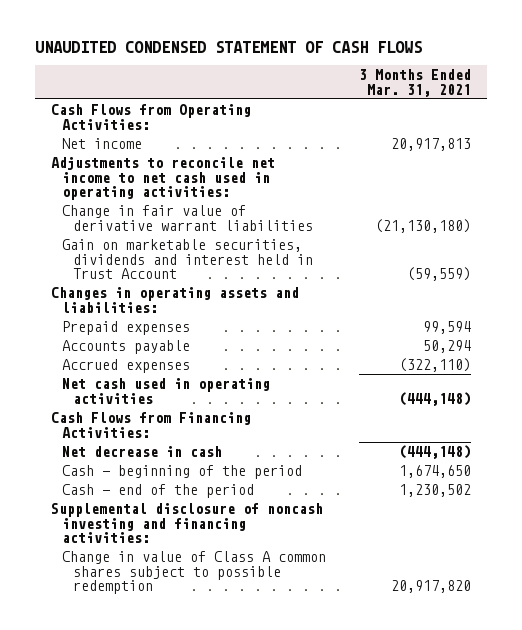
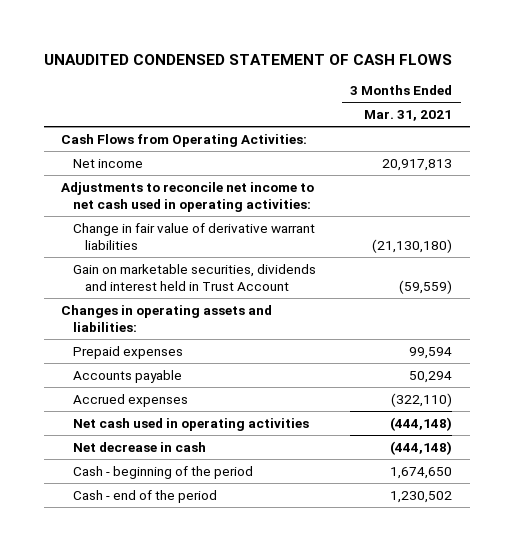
[51,411,252,438] Cash Flows from Financing Activities: -> none
[51,502,324,544] Supplemental disclosure of noncash investing and financing activities: -> none
[62,550,327,595] Change in value of Class A common shares subject to possible redemption -> none

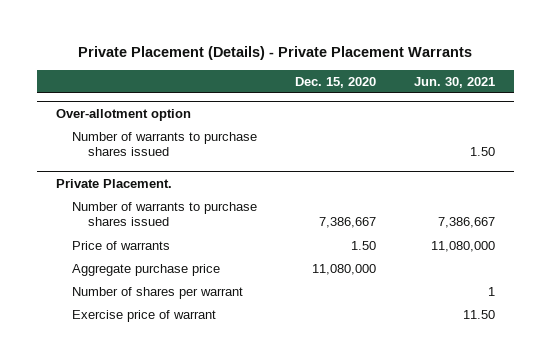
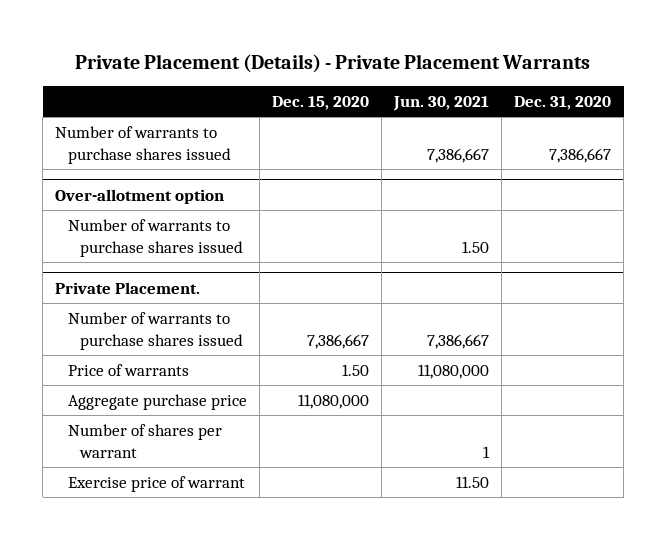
none -> [514,95,612,110] Dec. 31, 2020
none -> [55,125,231,164] Number of warrants to purchase shares issued

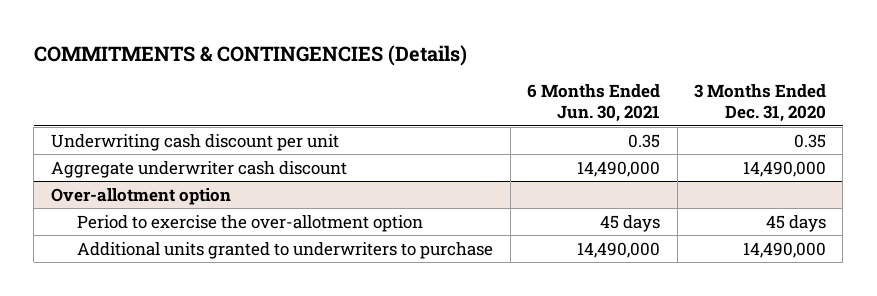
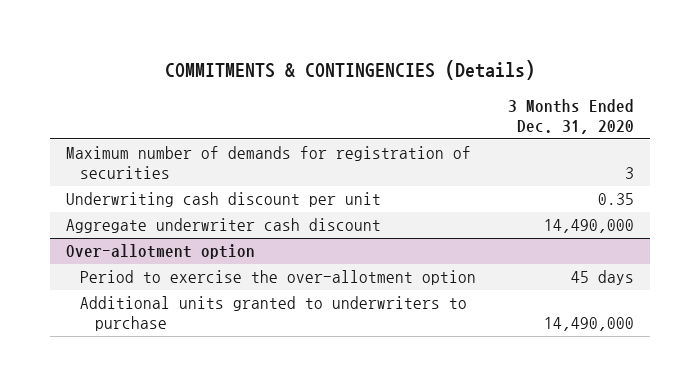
[527,84,661,123] 6 Months Ended Jun. 30, 2021 -> none
none -> [65,146,471,180] Maximum number of demands for registration of securities

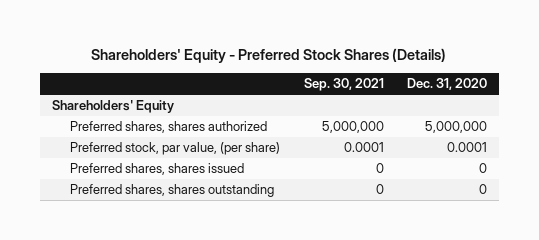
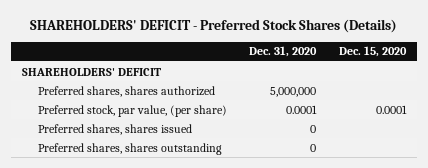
[91,48,447,64] Shareholders' Equity - Preferred Stock Shares (Details) -> [30,18,398,33] SHAREHOLDERS' DEFICIT - Preferred Stock Shares (Details)
[303,78,384,92] Sep. 30, 2021 -> none
none -> [338,46,407,58] Dec. 15, 2020
[51,100,174,114] Shareholders' Equity -> [22,67,162,76] SHAREHOLDERS' DEFICIT

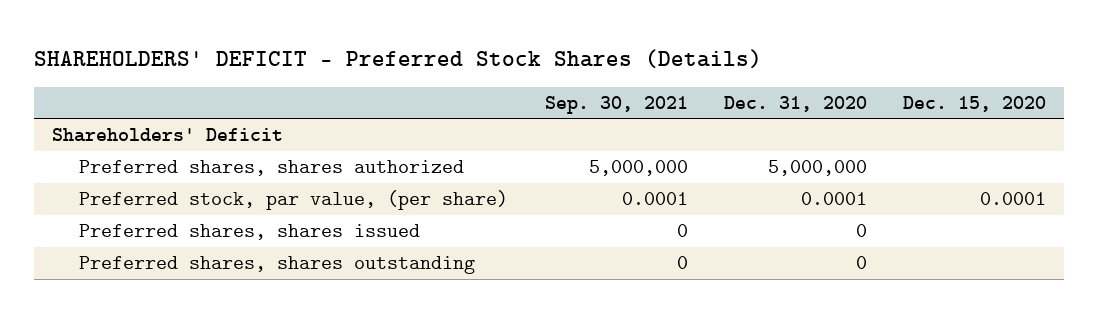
none -> [544,95,688,114] Sep. 30, 2021
[22,67,162,76] SHAREHOLDERS' DEFICIT -> [52,128,284,143] Shareholders' Deficit

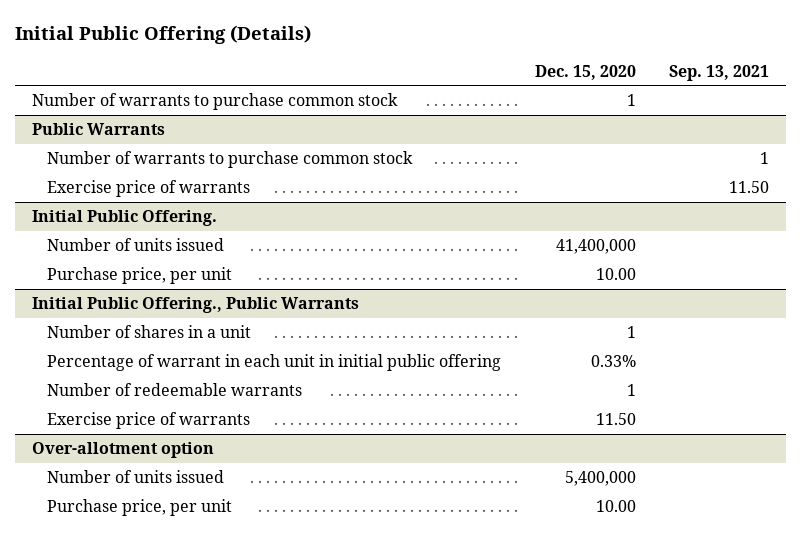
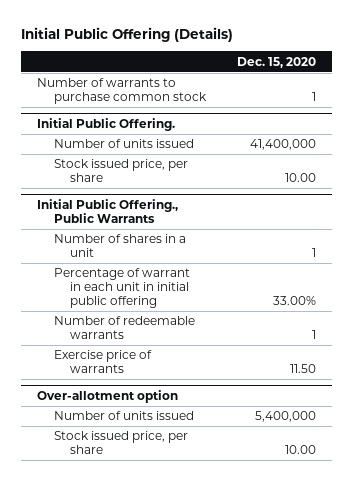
[669,64,770,81] Sep. 13, 2021 -> none
[31,123,165,136] Public Warrants -> none
[47,151,414,169] Number of warrants to purchase common stock -> none
[47,180,251,198] Exercise price of warrants -> none
[47,267,233,285] Purchase price, per unit -> [53,159,188,182] Stock issued price, per share
[590,355,636,368] 0.33% -> [273,295,317,305] 33.00%
[47,499,233,517] Purchase price, per unit -> [53,431,188,454] Stock issued price, per share

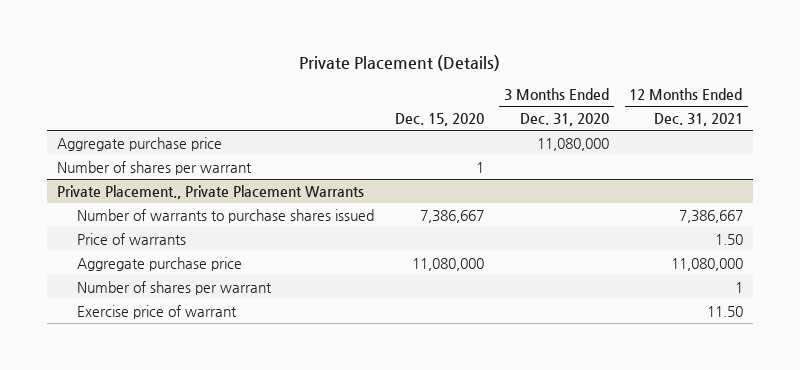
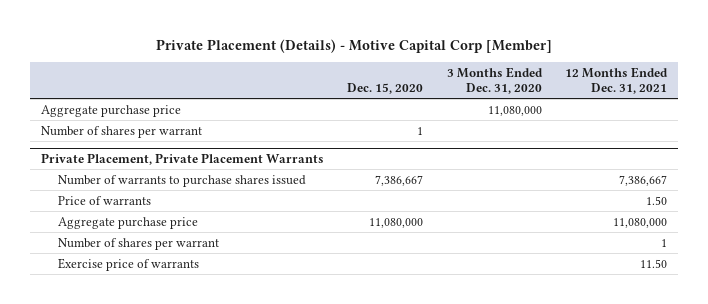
[298,55,500,72] Private Placement (Details) -> [156,38,553,53] Private Placement (Details) - Motive Capital Corp [Member]
[57,184,365,199] Private Placement., Private Placement Warrants -> [41,153,325,166] Private Placement, Private Placement Warrants
[77,304,238,319] Exercise price of warrant -> [58,257,200,271] Exercise price of warrants

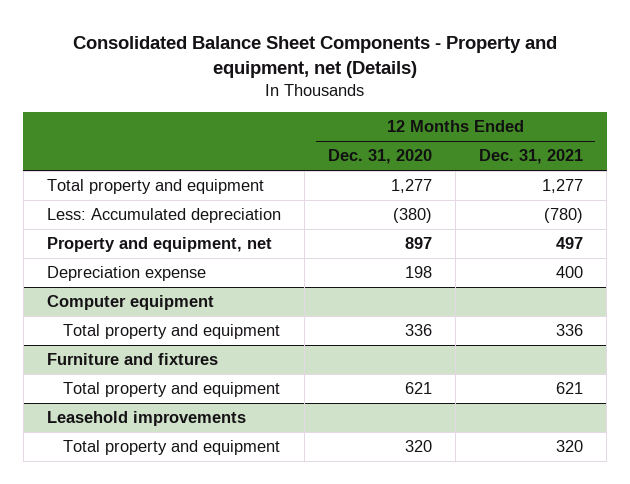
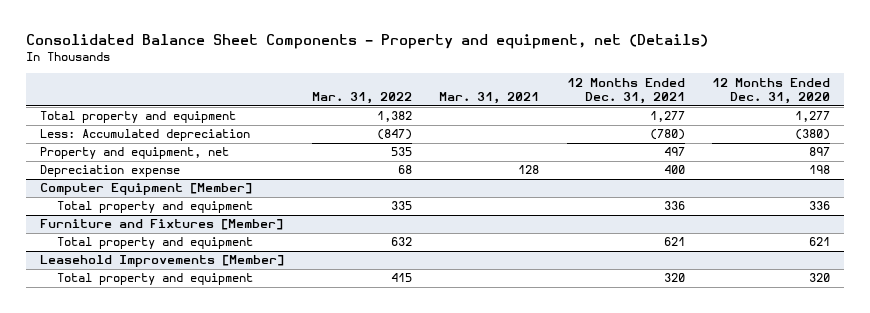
none -> [311,92,412,105] Mar. 31, 2022
none -> [439,92,540,105] Mar. 31, 2021
[46,295,214,311] Computer equipment -> [40,183,253,196] Computer Equipment [Member]
[46,353,218,366] Furniture and fixtures -> [40,219,284,231] Furniture and Fixtures [Member]
[46,411,246,427] Leasehold improvements -> [40,255,285,268] Leasehold Improvements [Member]

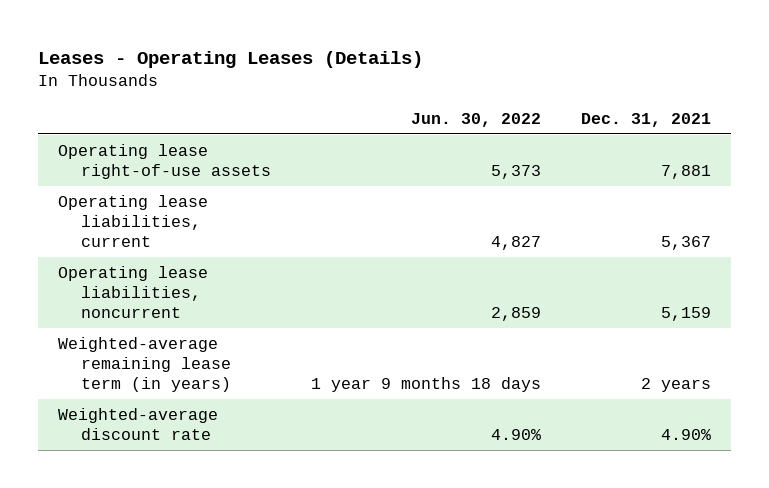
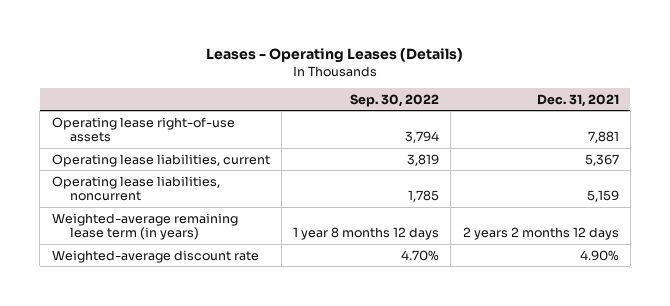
[410,112,541,127] Jun. 30, 2022 -> none
none -> [350,93,440,107] Sep. 30, 2022
[640,377,711,392] 2 years -> [462,227,619,241] 2 years 2 months 12 days

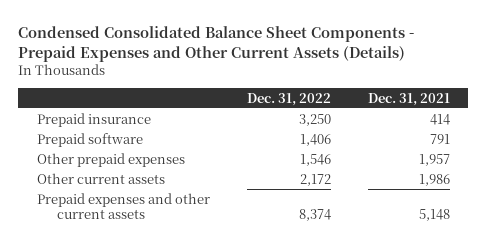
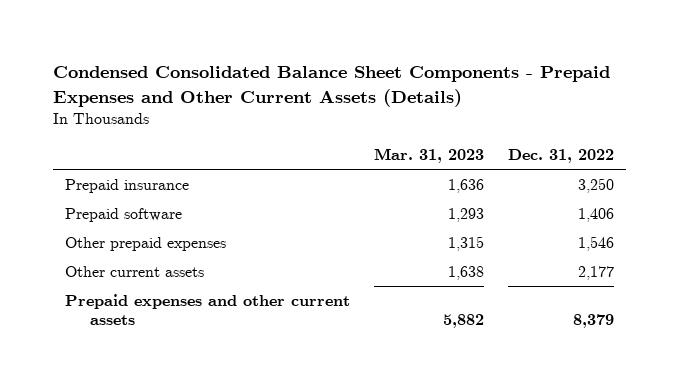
[367,92,450,106] Dec. 31, 2021 -> none
none -> [374,147,485,163] Mar. 31, 2023
[299,173,331,186] 2,172 -> [578,266,615,281] 2,177
[298,209,331,222] 8,374 -> [573,314,615,329] 8,379

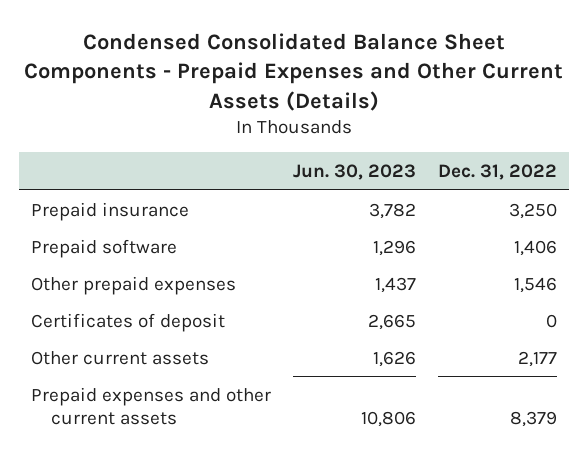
[374,147,485,163] Mar. 31, 2023 -> none
none -> [293,163,417,180] Jun. 30, 2023
none -> [30,312,225,332] Certificates of deposit

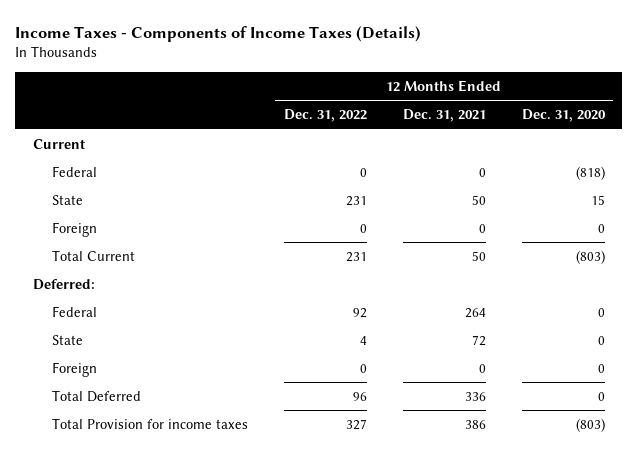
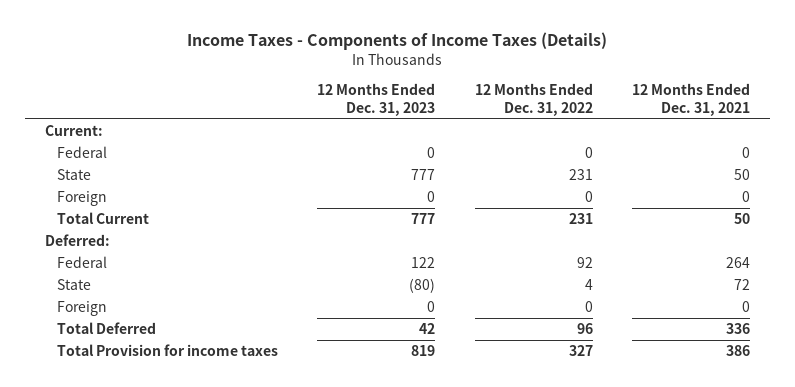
[521,109,606,123] Dec. 31, 2020 -> none
none -> [317,82,436,116] 12 Months Ended Dec. 31, 2023
[33,138,86,149] Current -> [44,125,103,137] Current:

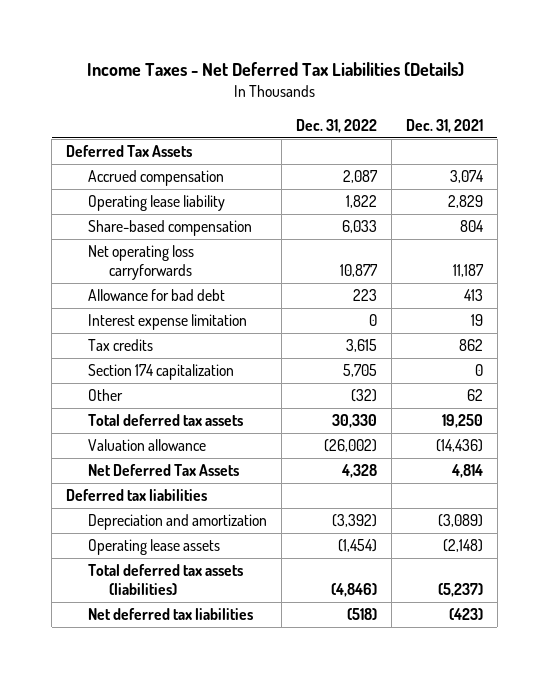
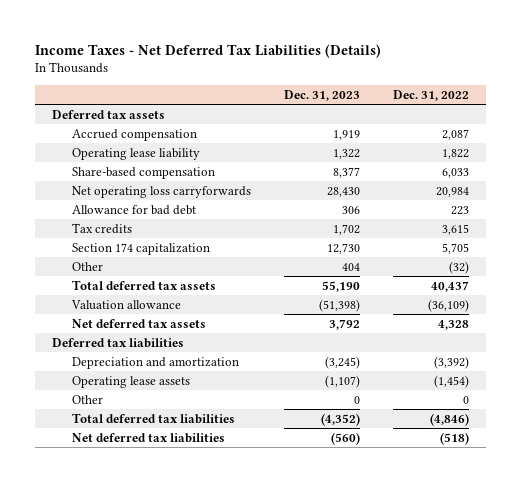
[405,118,483,133] Dec. 31, 2021 -> none
none -> [284,89,361,101] Dec. 31, 2023
[66,145,193,158] Deferred Tax Assets -> [51,109,165,119] Deferred tax assets
[339,263,378,277] 10,877 -> [436,186,470,197] 20,984
[87,314,247,331] Interest expense limitation -> none
[331,414,377,429] 30,330 -> [431,280,470,292] 40,437
[323,439,377,453] (26,002) -> [428,298,470,312] (36,109)
[87,464,239,477] Net Deferred Tax Assets -> [71,318,206,328] Net deferred tax assets
none -> [71,394,103,404] Other
[87,564,243,595] Total deferred tax assets (liabilities) -> [71,412,235,424] Total deferred tax liabilities

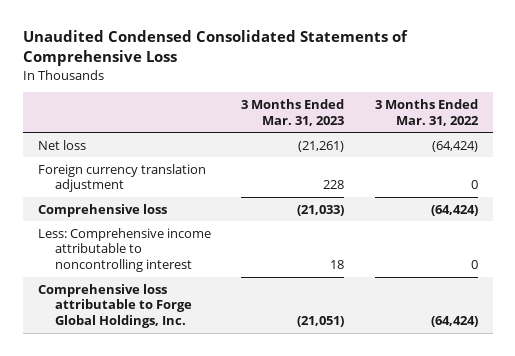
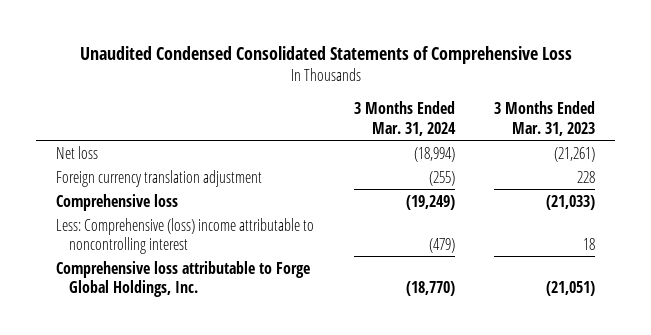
[374,98,479,126] 3 Months Ended Mar. 31, 2022 -> none
none -> [353,101,456,136] 3 Months Ended Mar. 31, 2024
[37,227,211,273] Less: Comprehensive income attributable to noncontrolling interest -> [56,217,315,254] Less: Comprehensive (loss) income attributable to noncontrolling interest

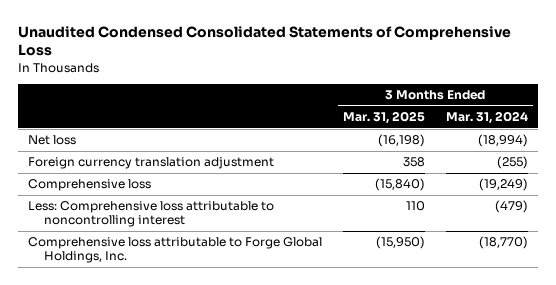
[494,101,596,136] 3 Months Ended Mar. 31, 2023 -> none
none -> [343,111,426,125] Mar. 31, 2025
[56,217,315,254] Less: Comprehensive (loss) income attributable to noncontrolling interest -> [28,201,275,228] Less: Comprehensive loss attributable to noncontrolling interest

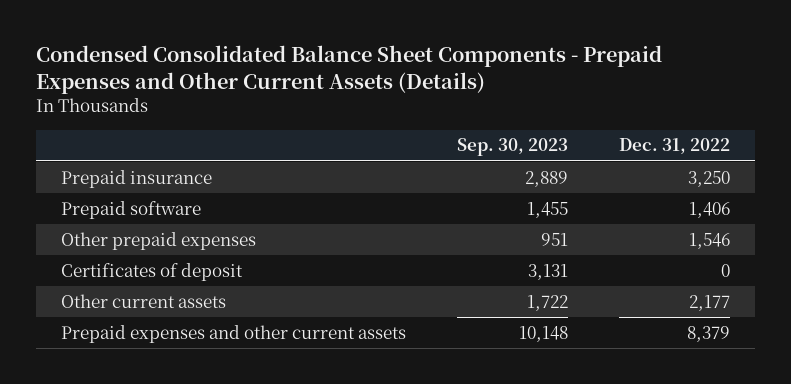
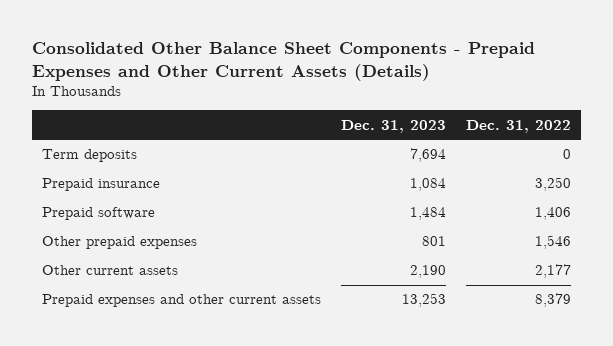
[35,45,662,95] Condensed Consolidated Balance Sheet Components - Prepaid Expenses and Other Current Assets (Details) -> [31,42,535,81] Consolidated Other Balance Sheet Components - Prepaid Expenses and Other Current Assets (Details)
[456,138,568,157] Sep. 30, 2023 -> none
none -> [341,119,447,133] Dec. 31, 2023
none -> [41,149,137,163] Term deposits
[61,262,244,281] Certificates of deposit -> none

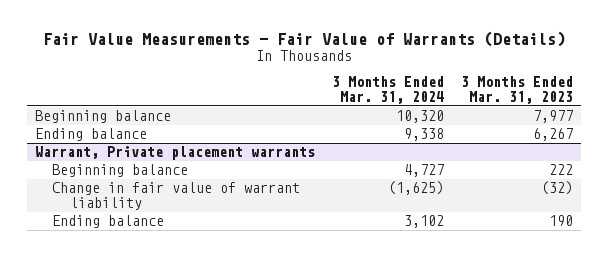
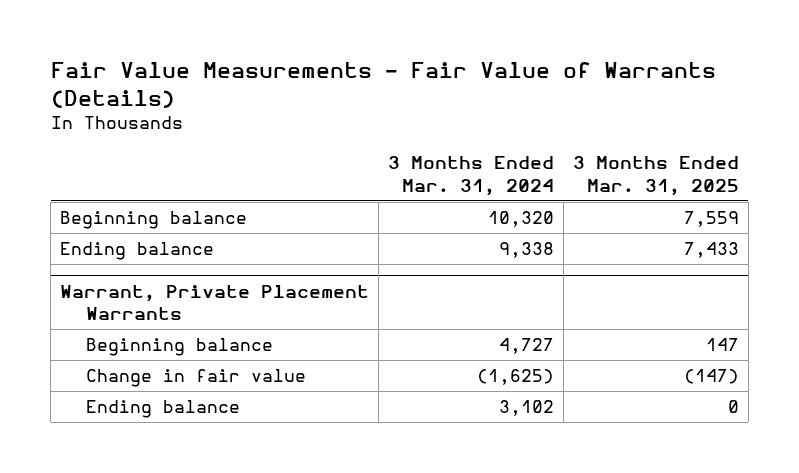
[460,76,573,105] 3 Months Ended Mar. 31, 2023 -> none
none -> [572,156,739,196] 3 Months Ended Mar. 31, 2025
[35,146,316,161] Warrant, Private placement warrants -> [60,284,370,321] Warrant, Private Placement Warrants
[52,182,301,211] Change in fair value of warrant liability -> [85,369,306,388] Change in fair value

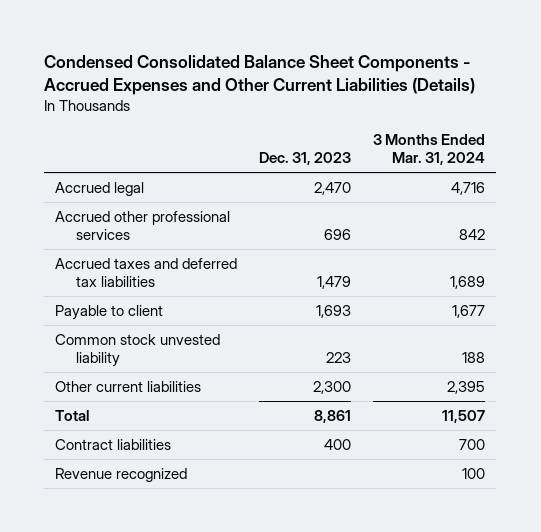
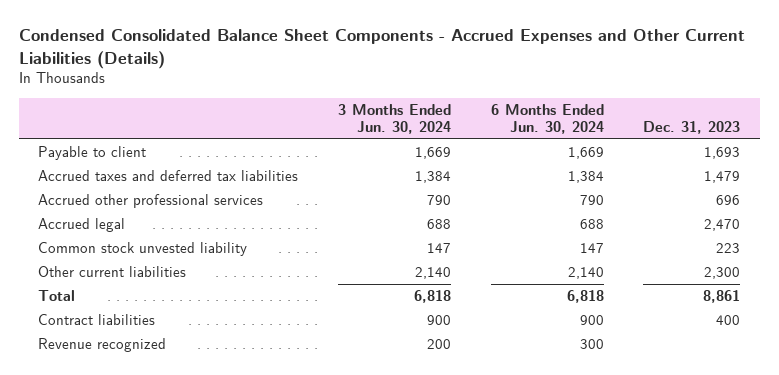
[373,134,486,166] 3 Months Ended Mar. 31, 2024 -> none
none -> [338,103,452,134] 3 Months Ended Jun. 30, 2024
none -> [490,103,604,134] 6 Months Ended Jun. 30, 2024
[55,257,238,287] Accrued taxes and deferred tax liabilities -> [38,170,299,182] Accrued taxes and deferred tax liabilities
[55,210,231,240] Accrued other professional services -> [38,194,264,209] Accrued other professional services
[55,181,145,196] Accrued legal -> [38,218,126,233] Accrued legal

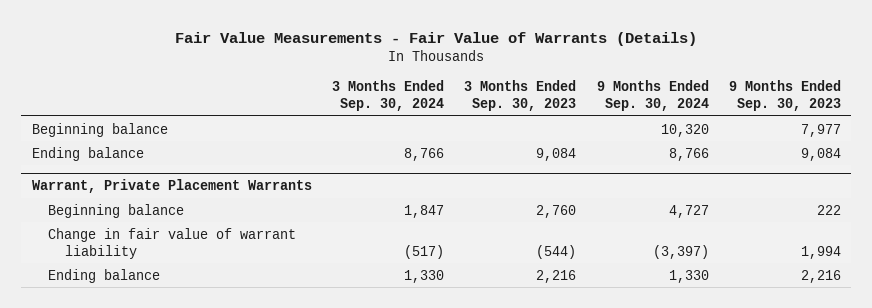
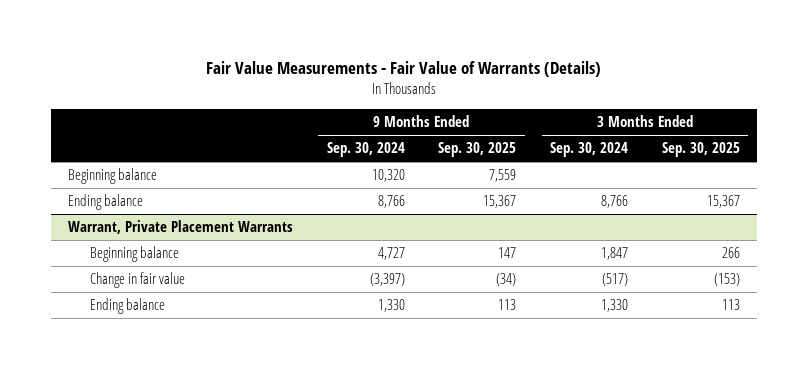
[464,80,577,112] 3 Months Ended Sep. 30, 2023 -> none
[728,80,841,112] 9 Months Ended Sep. 30, 2023 -> none
none -> [438,142,517,158] Sep. 30, 2025
none -> [662,142,741,158] Sep. 30, 2025
[48,227,297,259] Change in fair value of warrant liability -> [90,272,186,289] Change in fair value

